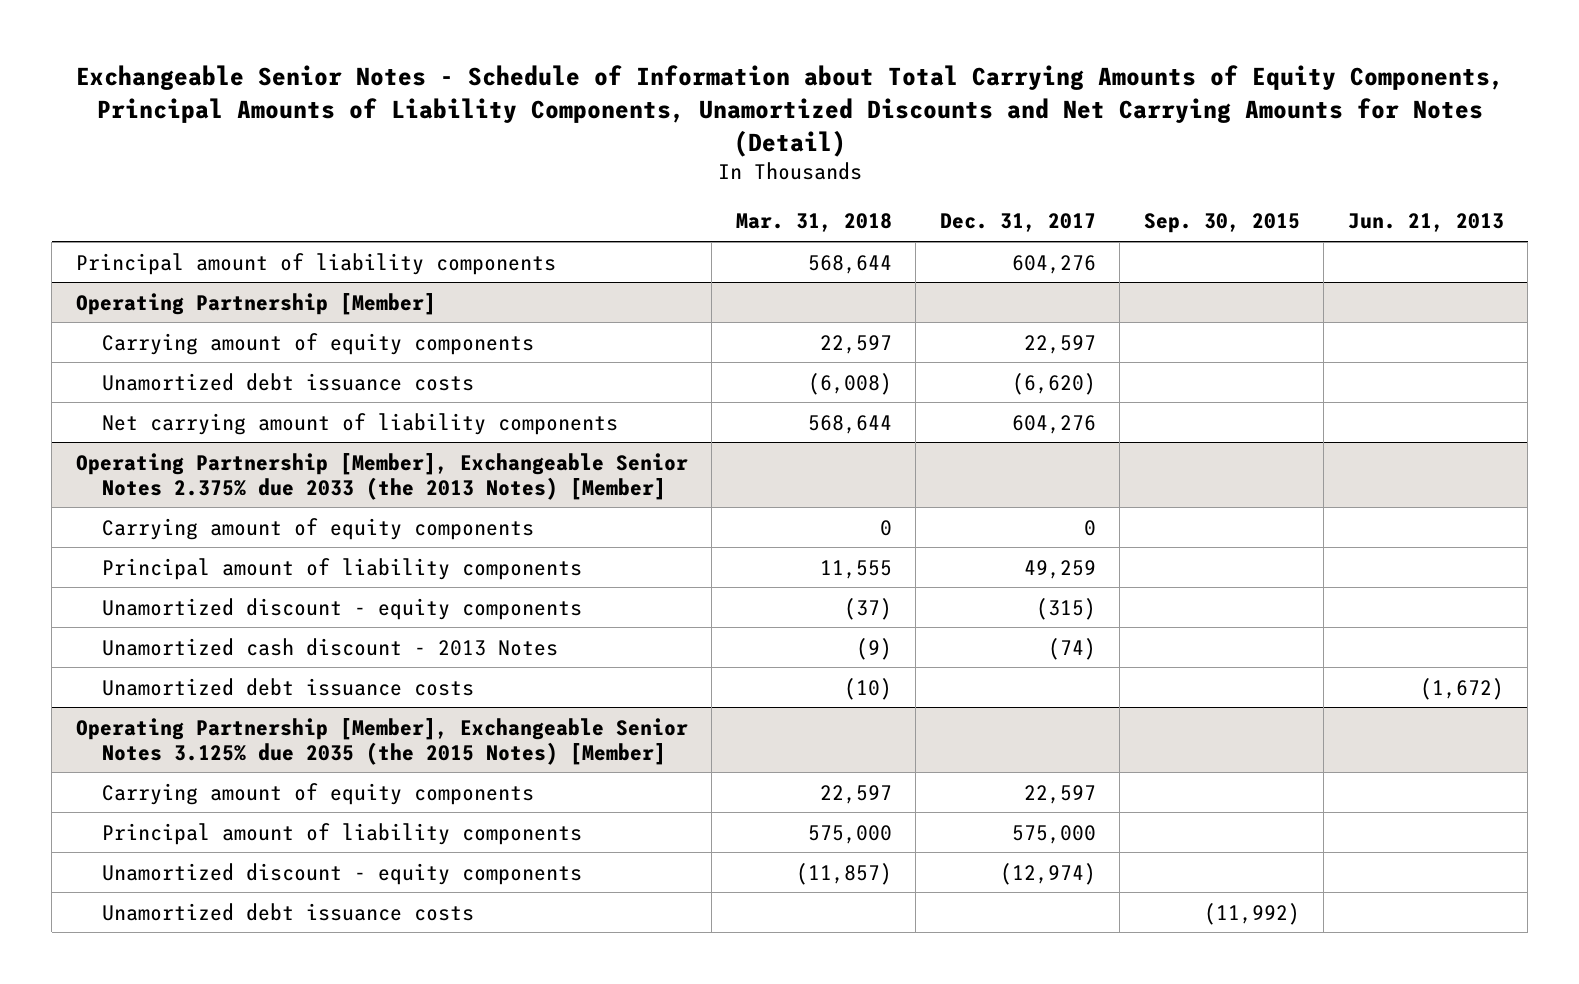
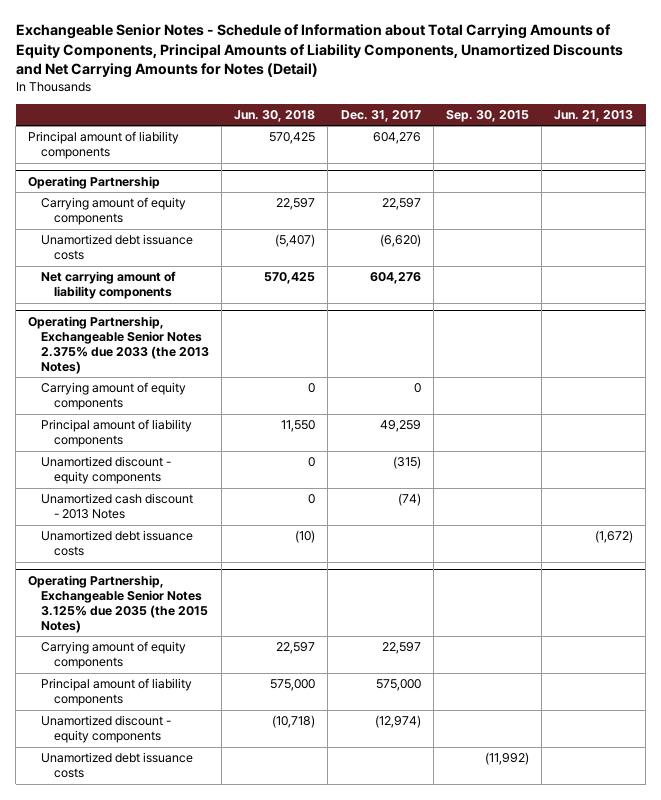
[735,213,892,233] Mar. 31, 2018 -> none
none -> [234,110,316,123] Jun. 30, 2018
[75,292,436,315] Operating Partnership [Member] -> [28,175,161,189] Operating Partnership
[75,452,688,500] Operating Partnership [Member], Exchangeable Senior Notes 2.375% due 2033 (the 2013 Notes) [Member] -> [28,315,210,375] Operating Partnership, Exchangeable Senior Notes 2.375% due 2033 (the 2013 Notes)
[75,717,688,765] Operating Partnership [Member], Exchangeable Senior Notes 3.125% due 2035 (the 2015 Notes) [Member] -> [28,574,209,634] Operating Partnership, Exchangeable Senior Notes 3.125% due 2035 (the 2015 Notes)

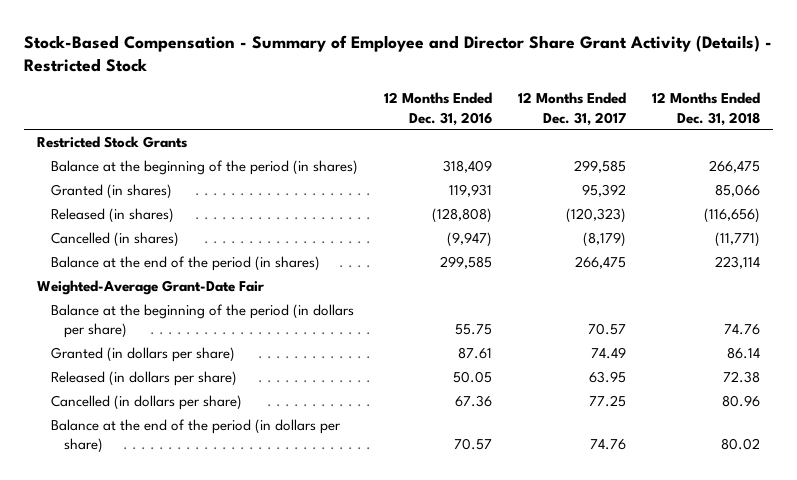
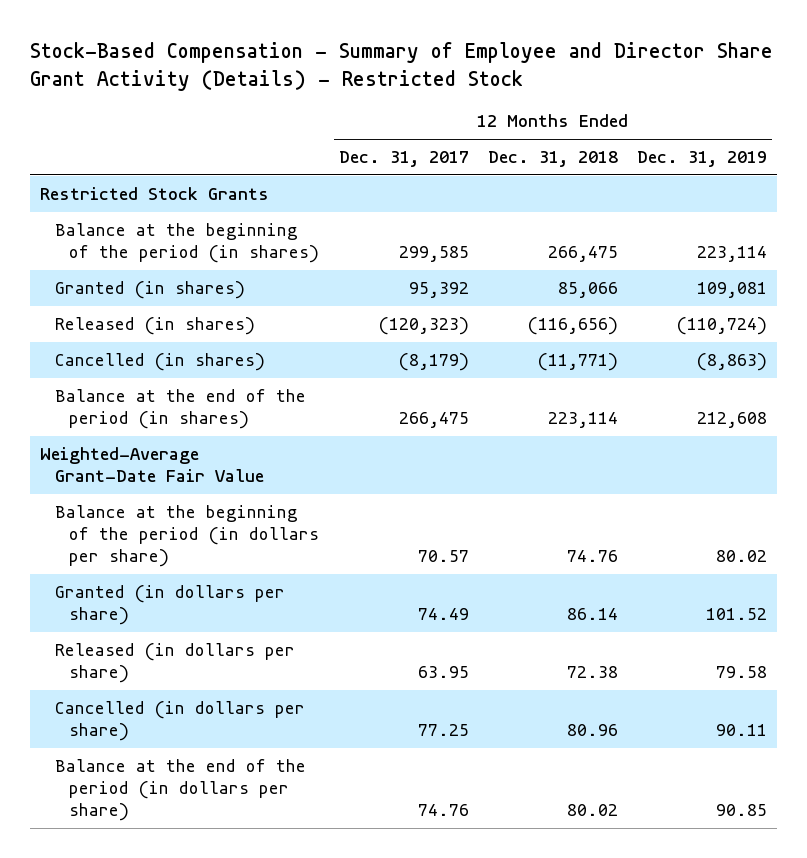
[383,92,492,126] 12 Months Ended Dec. 31, 2016 -> none
none -> [637,151,768,168] Dec. 31, 2019
[37,279,265,295] Weighted-Average Grant-Date Fair -> [39,446,264,483] Weighted-Average Grant-Date Fair Value

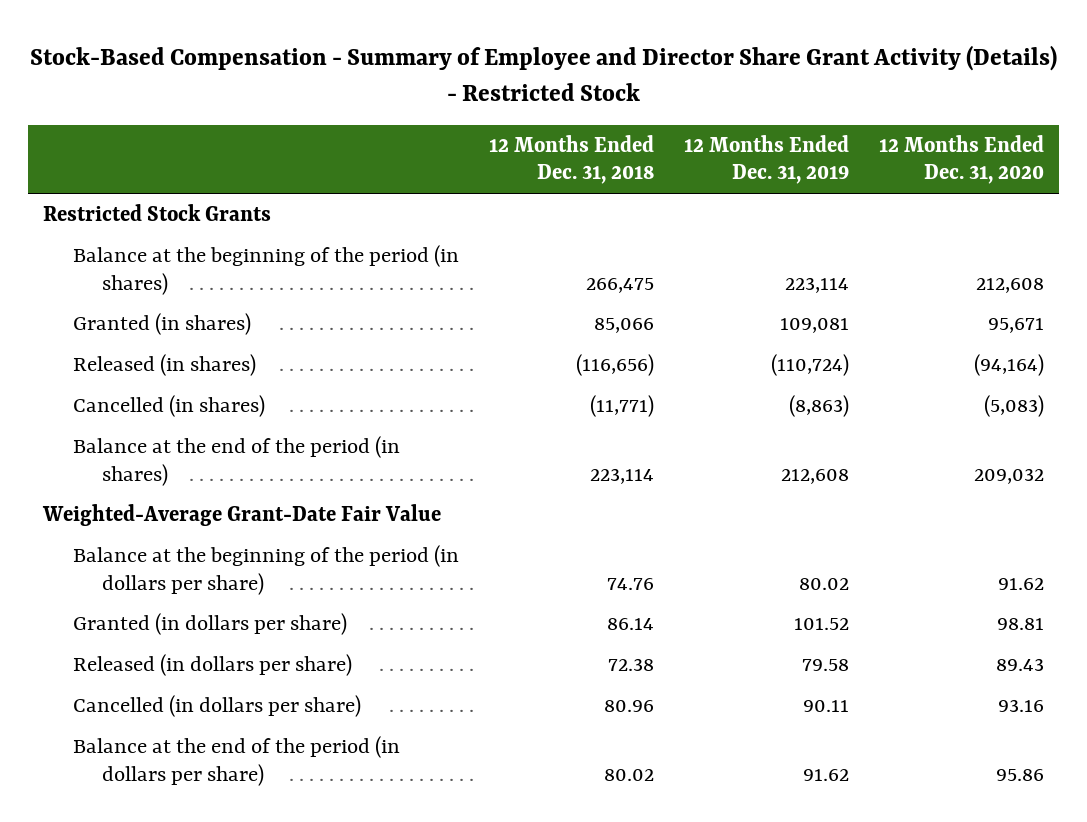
[338,151,469,168] Dec. 31, 2017 -> none
none -> [879,135,1045,185] 12 Months Ended Dec. 31, 2020
[716,804,768,817] 90.85 -> [803,768,850,781] 91.62

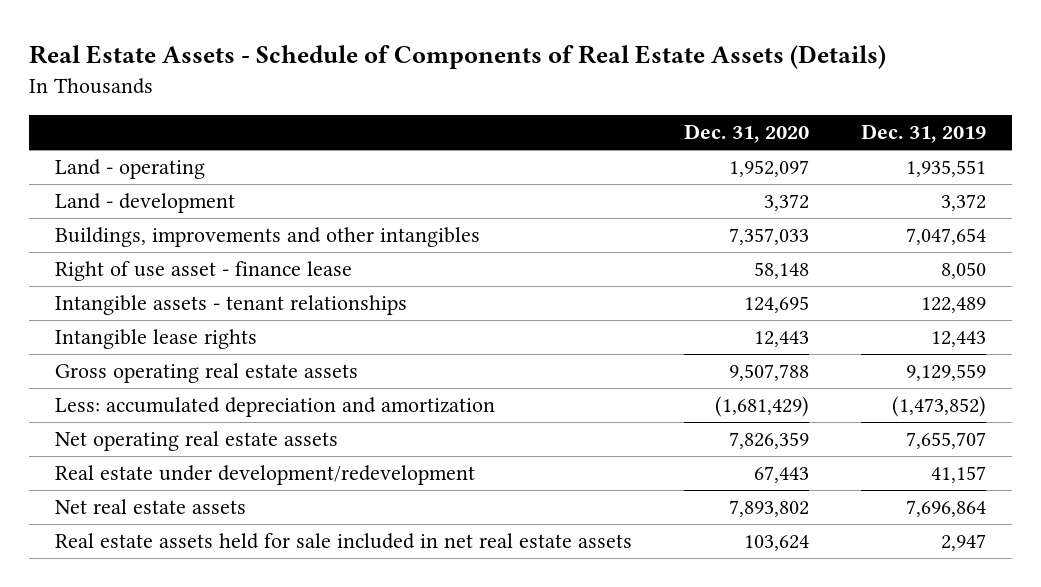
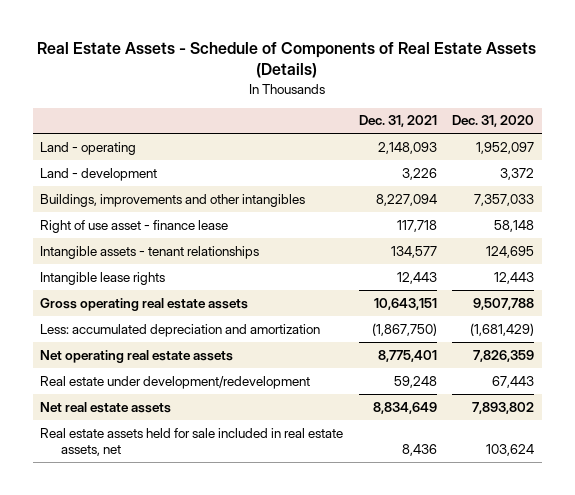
[860,124,986,144] Dec. 31, 2019 -> none
none -> [358,115,437,128] Dec. 31, 2021
[55,533,633,550] Real estate assets held for sale included in net real estate assets -> [40,427,344,457] Real estate assets held for sale included in real estate assets, net

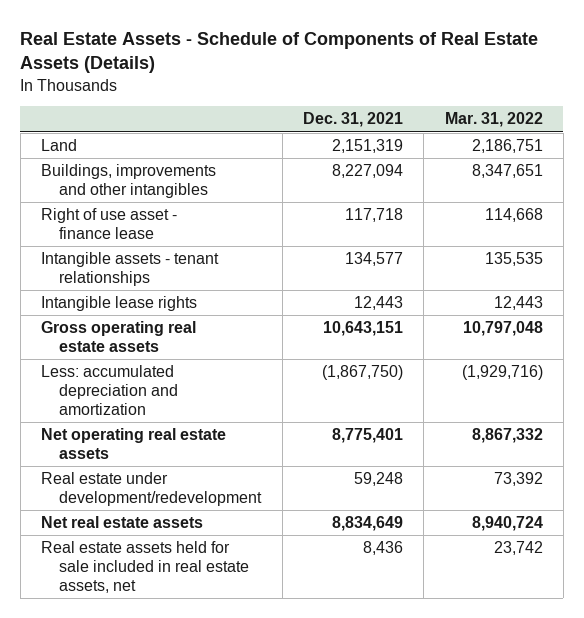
[452,115,535,128] Dec. 31, 2020 -> none
none -> [444,112,543,128] Mar. 31, 2022
[40,167,158,181] Land - development -> none
[40,141,137,155] Land - operating -> [41,139,78,152] Land
[377,141,437,154] 2,148,093 -> [332,139,404,154] 2,151,319

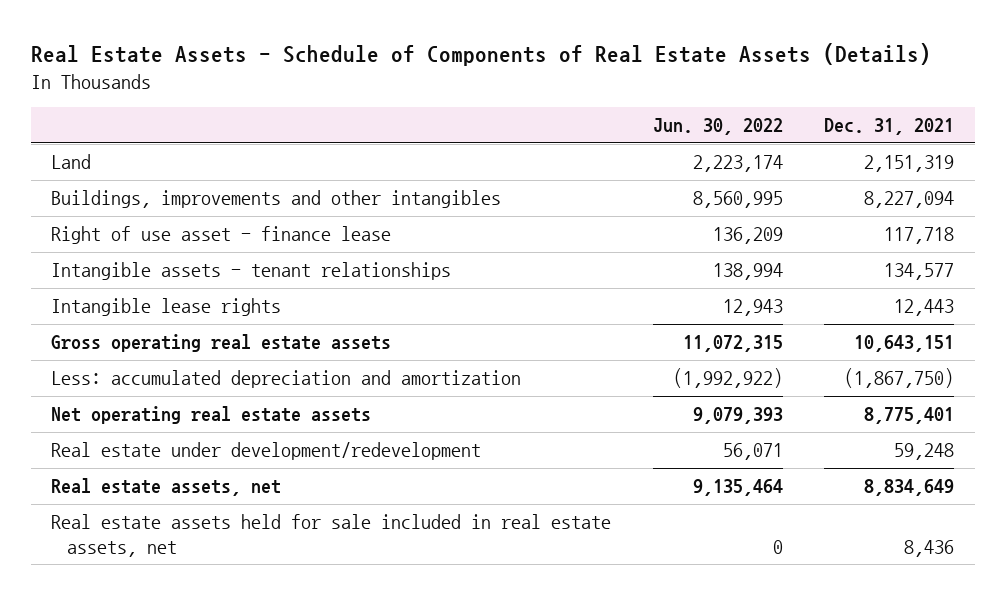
[444,112,543,128] Mar. 31, 2022 -> none
none -> [652,118,783,136] Jun. 30, 2022
[41,516,204,529] Net real estate assets -> [51,478,282,497] Real estate assets, net

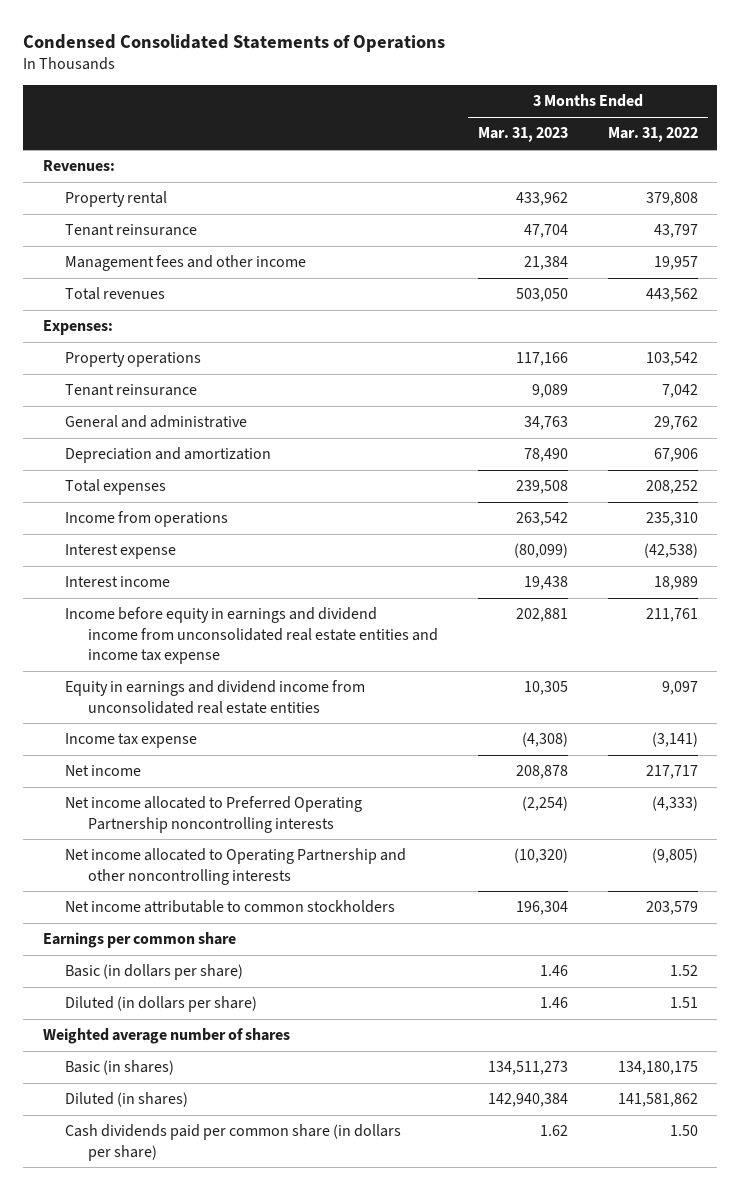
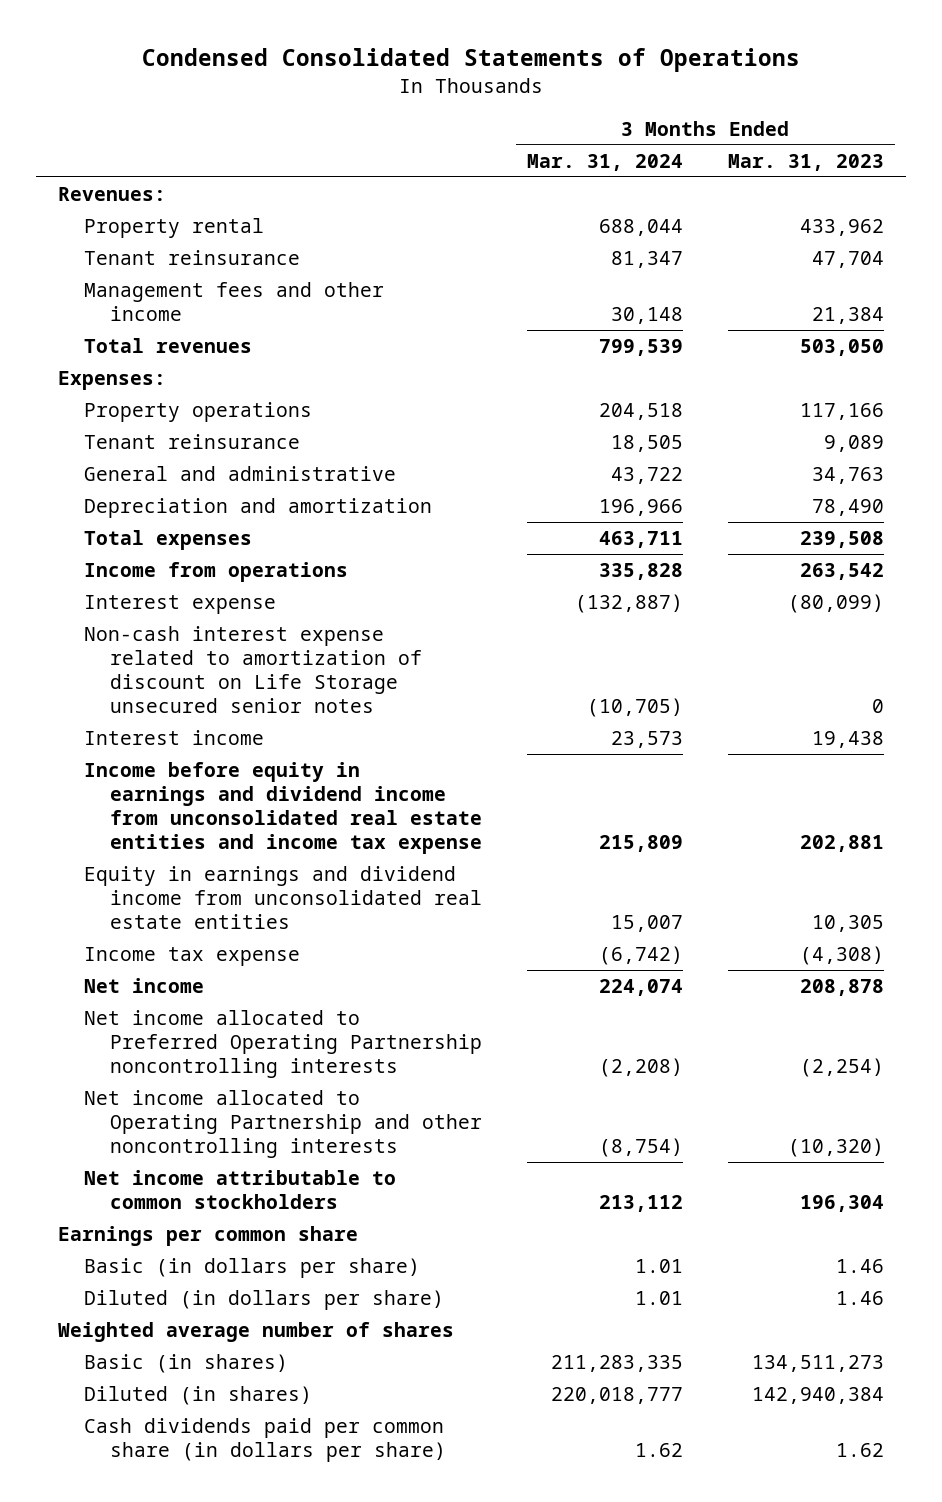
[607,127,698,143] Mar. 31, 2022 -> none
none -> [526,153,683,171] Mar. 31, 2024
none -> [84,626,422,714] Non-cash interest expense related to amortization of discount on Life Storage unsecured senior notes

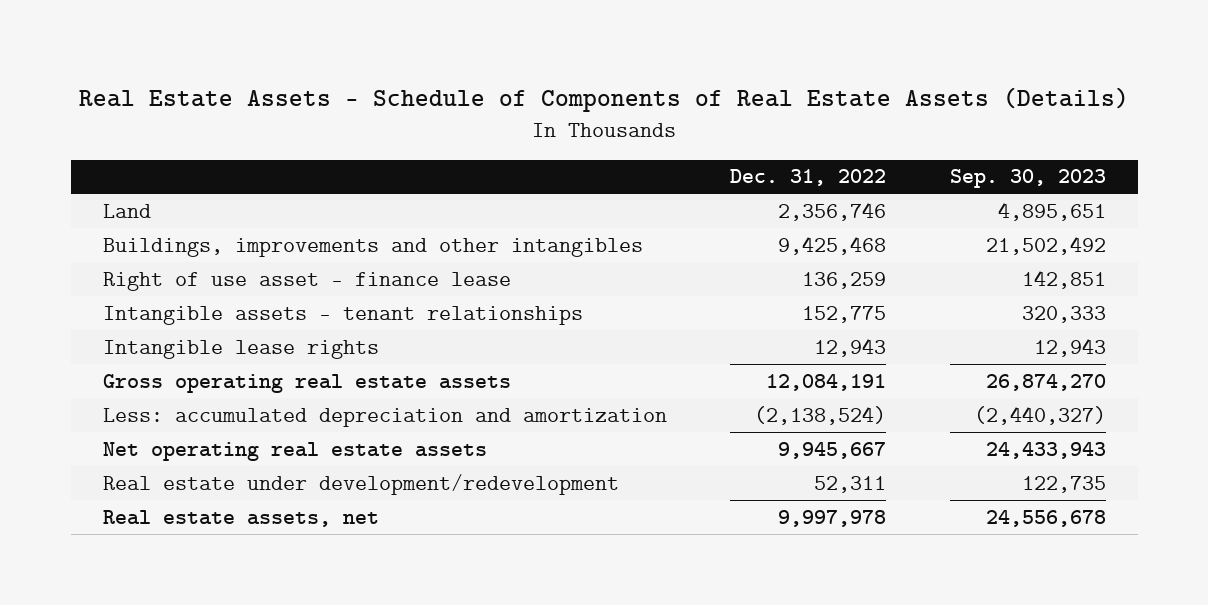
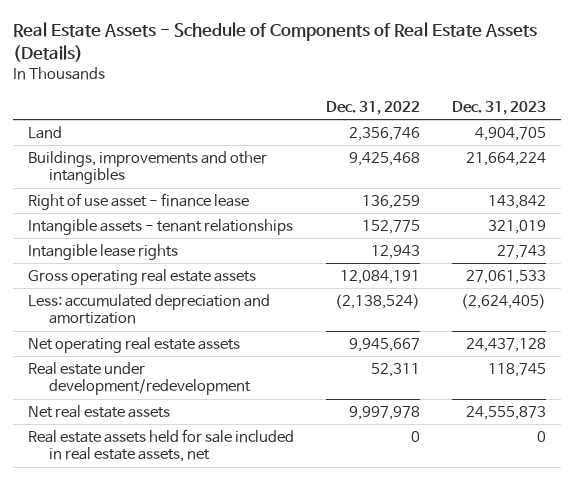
[949,169,1106,189] Sep. 30, 2023 -> none
none -> [451,100,546,115] Dec. 31, 2023
[102,509,379,527] Real estate assets, net -> [28,405,171,419] Net real estate assets
none -> [28,429,295,463] Real estate assets held for sale included in real estate assets, net

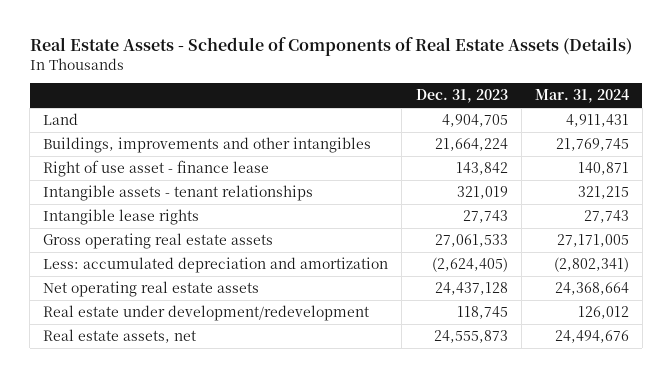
[326,100,421,115] Dec. 31, 2022 -> none
none -> [534,89,629,104] Mar. 31, 2024
[28,429,295,463] Real estate assets held for sale included in real estate assets, net -> none
[28,405,171,419] Net real estate assets -> [43,329,197,344] Real estate assets, net

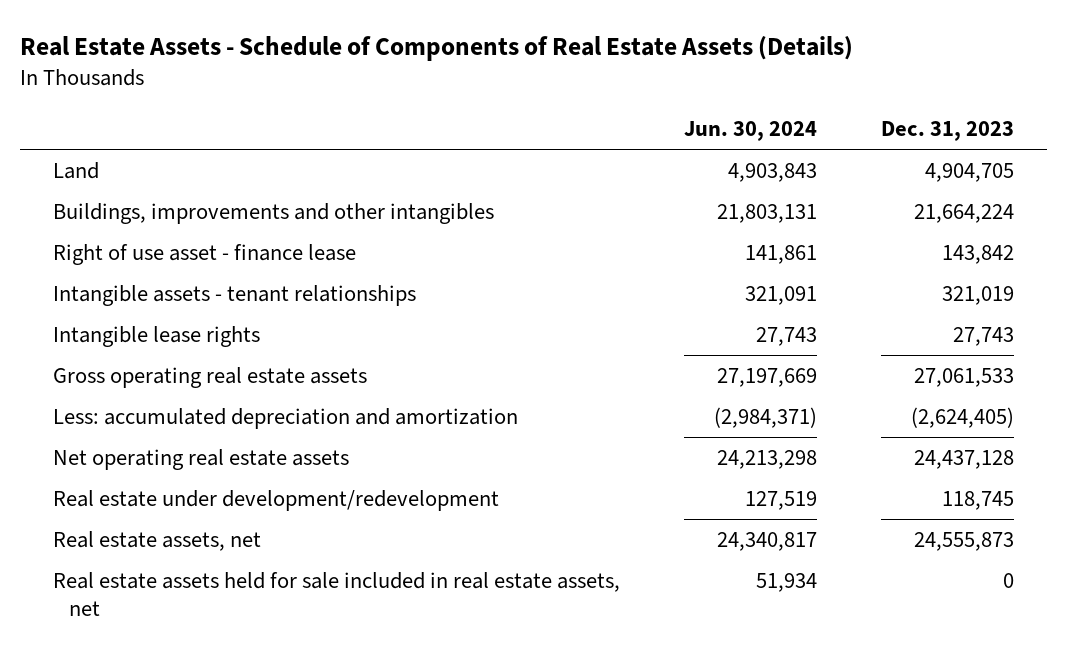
[534,89,629,104] Mar. 31, 2024 -> none
none -> [684,120,818,141] Jun. 30, 2024
none -> [52,572,620,616] Real estate assets held for sale included in real estate assets, net

